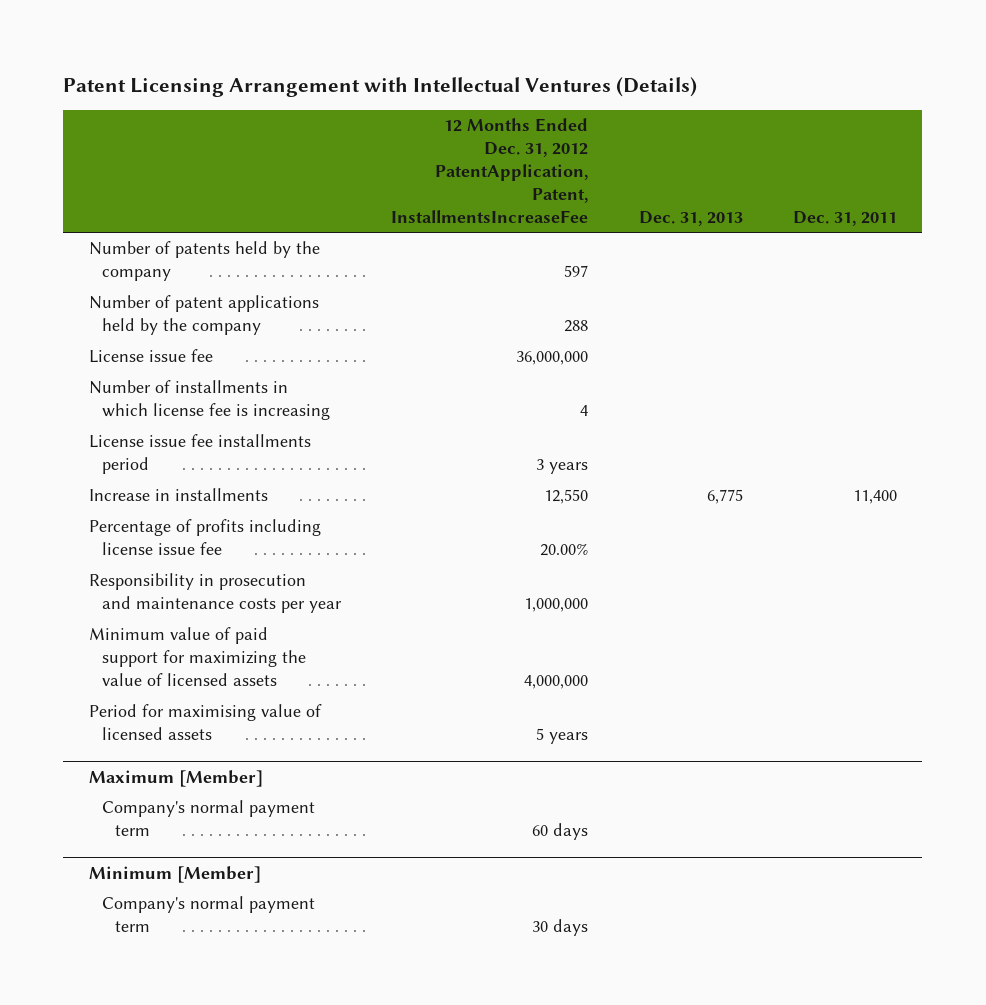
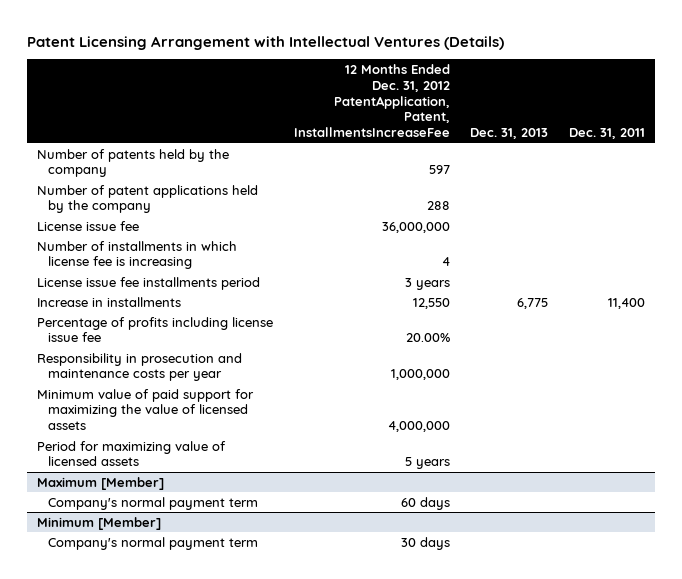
[88,704,322,741] Period for maximising value of licensed assets -> [36,440,226,467] Period for maximizing value of licensed assets

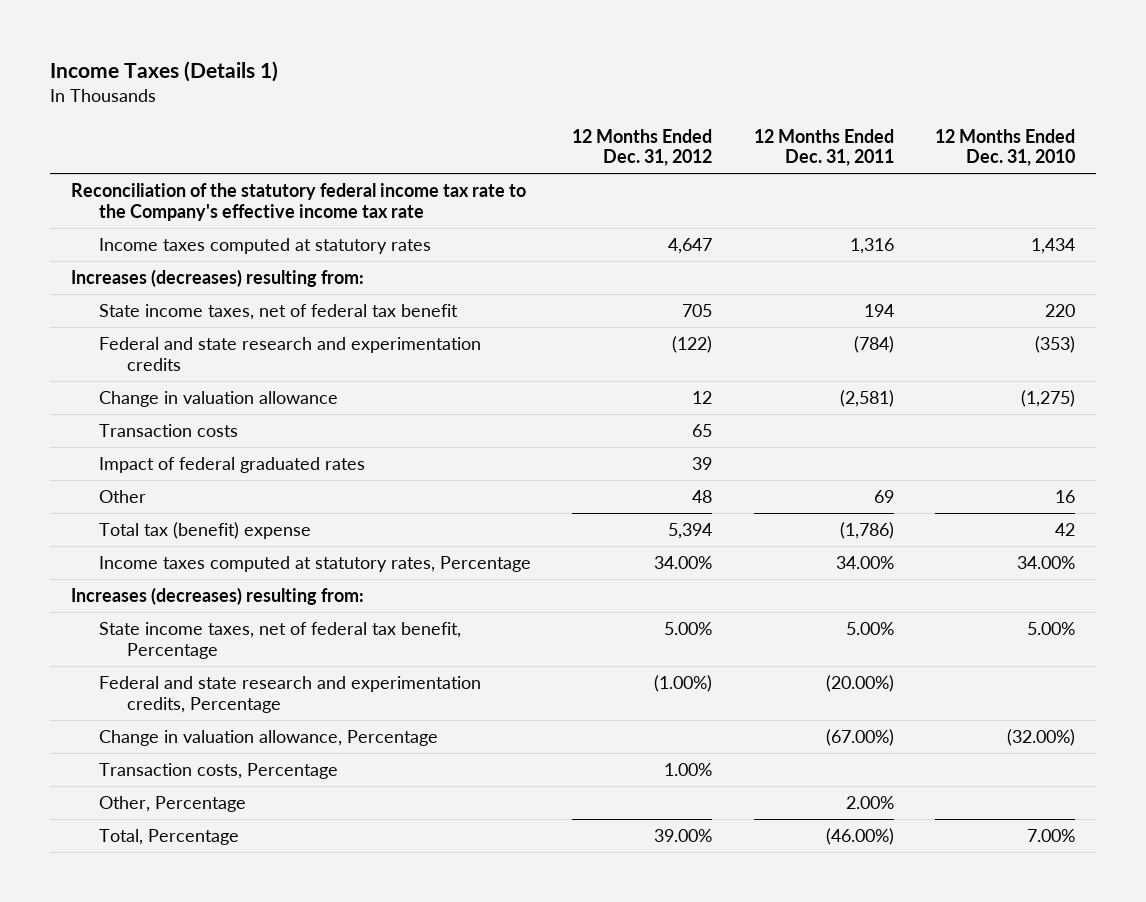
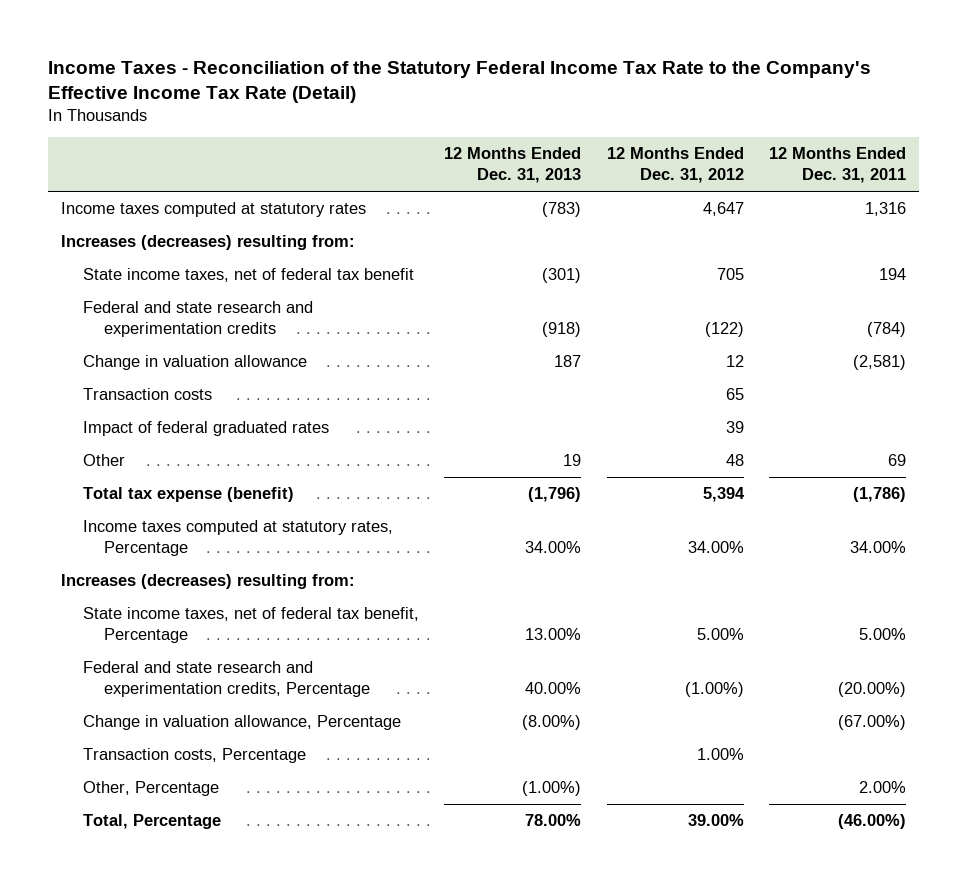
[50,60,279,82] Income Taxes (Details 1) -> [48,60,872,103] Income Taxes - Reconciliation of the Statutory Federal Income Tax Rate to the Company's Effective Income Tax Rate (Detail)
[935,128,1076,167] 12 Months Ended Dec. 31, 2010 -> none
none -> [444,147,582,184] 12 Months Ended Dec. 31, 2013
[71,182,527,221] Reconciliation of the statutory federal income tax rate to the Company's effective income tax rate -> none
[98,521,311,539] Total tax (benefit) expense -> [82,487,294,503] Total tax expense (benefit)

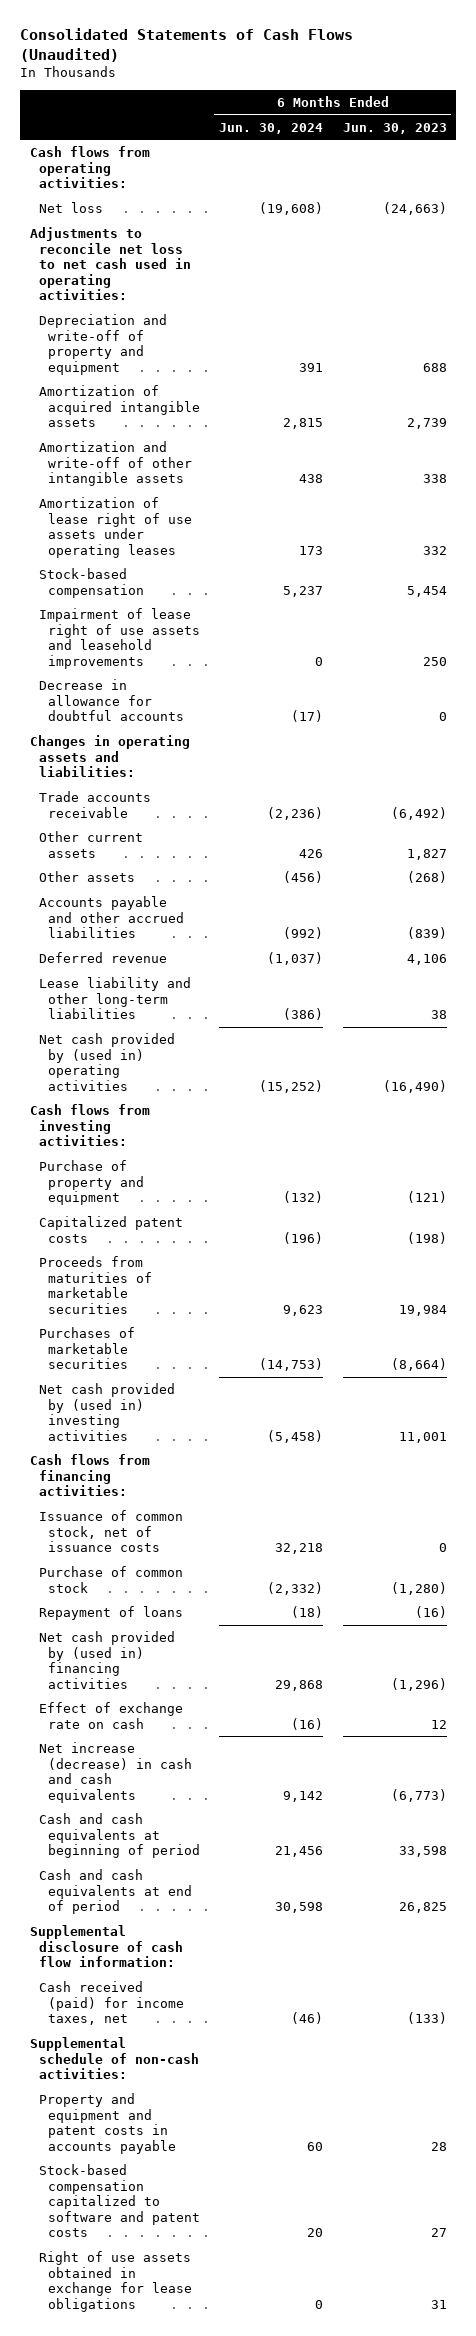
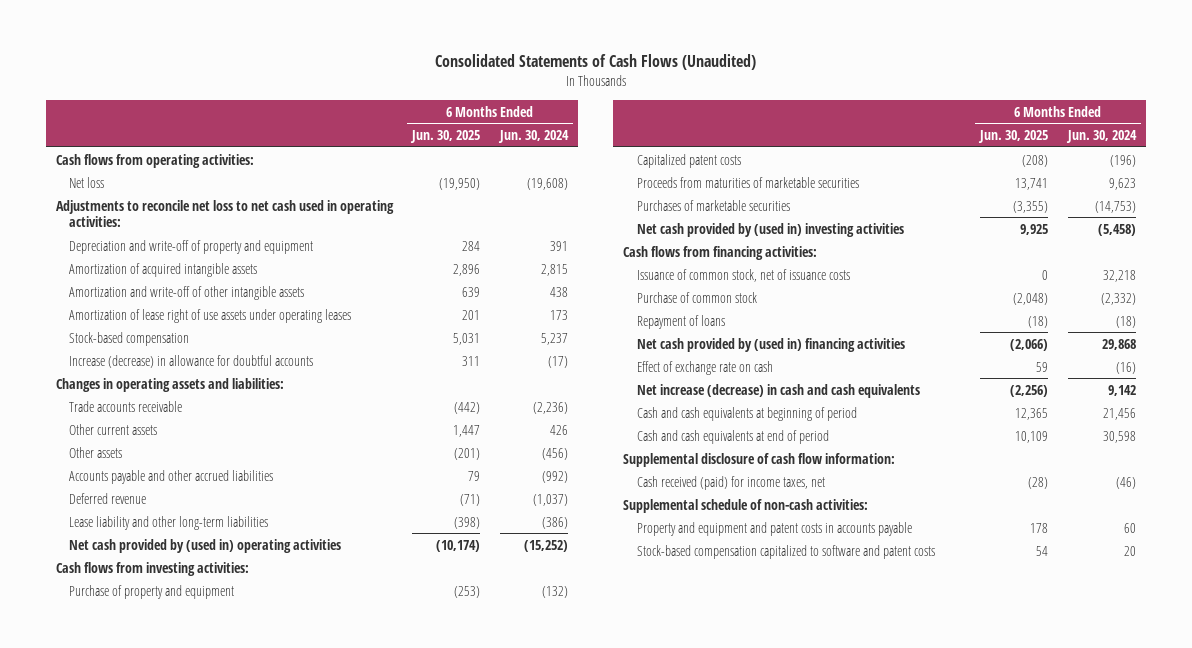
[342,122,447,134] Jun. 30, 2023 -> none
none -> [410,130,481,144] Jun. 30, 2025
[39,607,201,669] Impairment of lease right of use assets and leasehold improvements -> none
[39,678,185,722] Decrease in allowance for doubtful accounts -> [69,354,314,368] Increase (decrease) in allowance for doubtful accounts
[39,2250,193,2312] Right of use assets obtained in exchange for lease obligations -> none

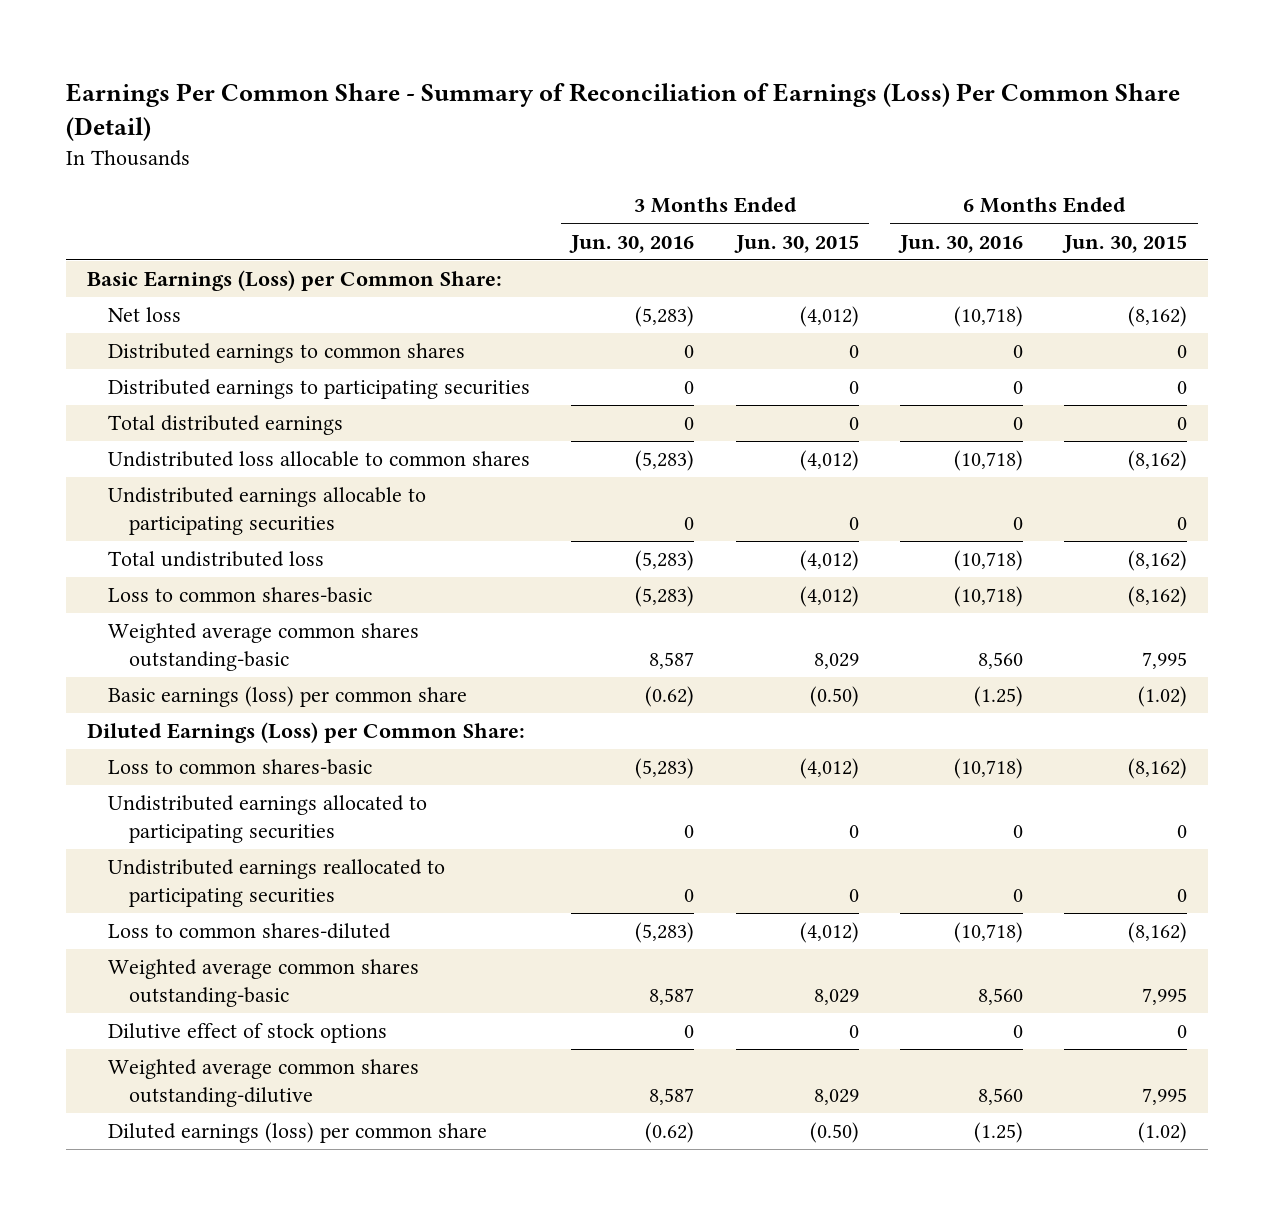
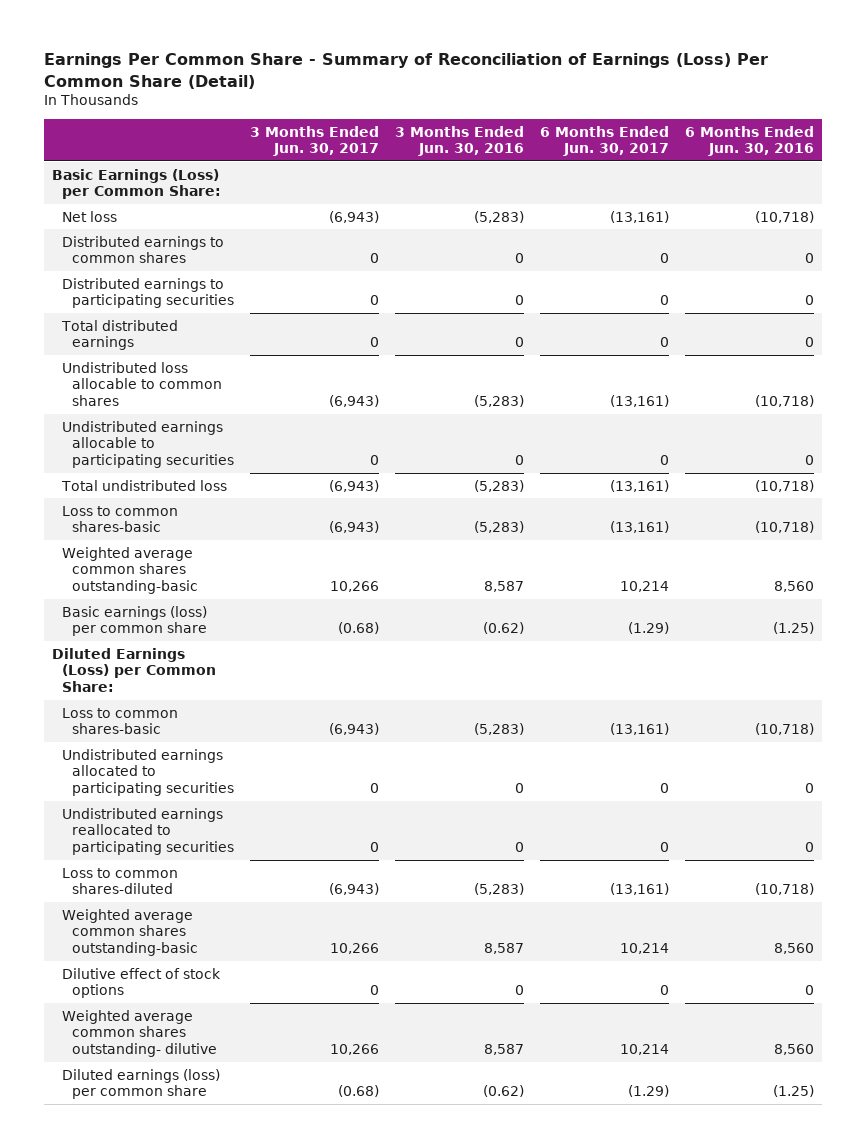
[733,234,859,253] Jun. 30, 2015 -> none
[1062,234,1188,253] Jun. 30, 2015 -> none
none -> [250,125,380,157] 3 Months Ended Jun. 30, 2017
none -> [540,125,670,157] 6 Months Ended Jun. 30, 2017
[107,1059,419,1108] Weighted average common shares outstanding-dilutive -> [61,1009,217,1058] Weighted average common shares outstanding- dilutive

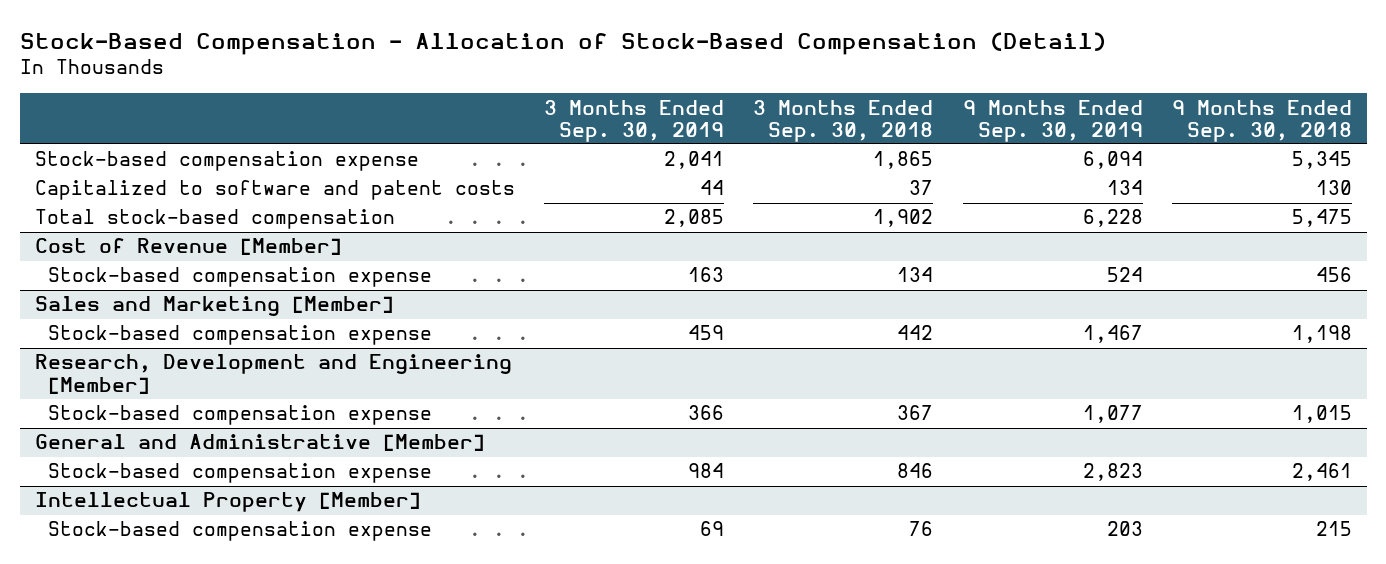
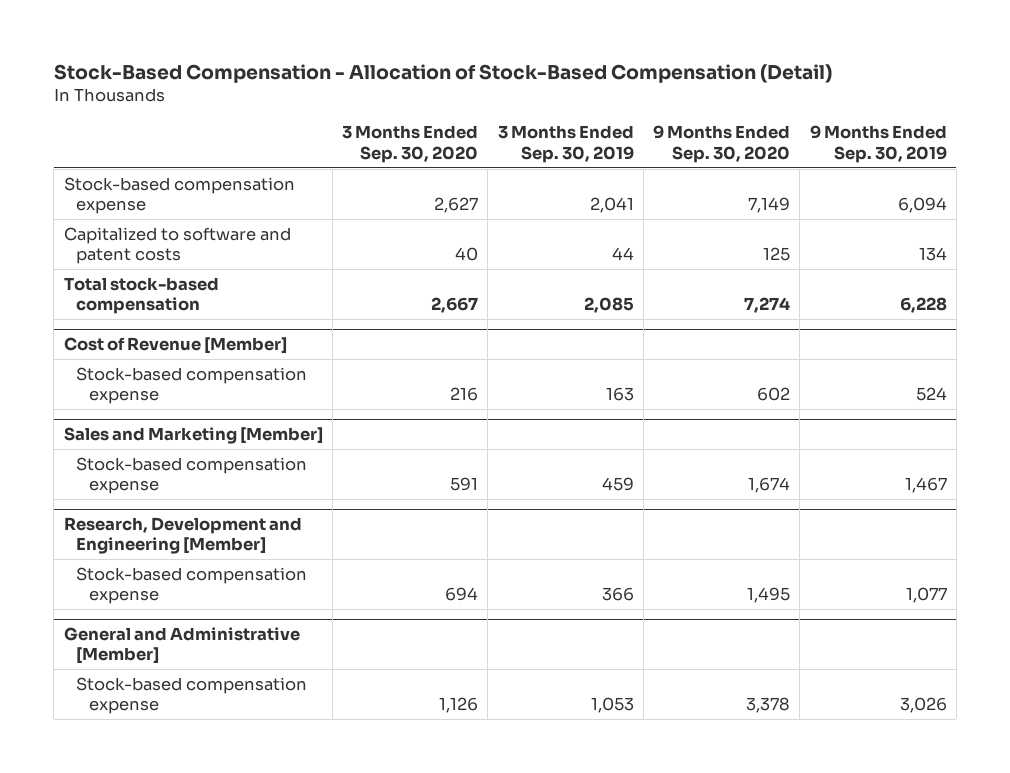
[753,99,934,142] 3 Months Ended Sep. 30, 2018 -> none
[1171,99,1352,142] 9 Months Ended Sep. 30, 2018 -> none
none -> [342,125,479,163] 3 Months Ended Sep. 30, 2020
none -> [653,125,791,163] 9 Months Ended Sep. 30, 2020
[34,492,421,513] Intellectual Property [Member] -> none
[48,521,433,542] Stock-based compensation expense -> none
[687,463,724,479] 984 -> [590,697,634,714] 1,053
[1082,463,1143,482] 2,823 -> [899,697,947,714] 3,026

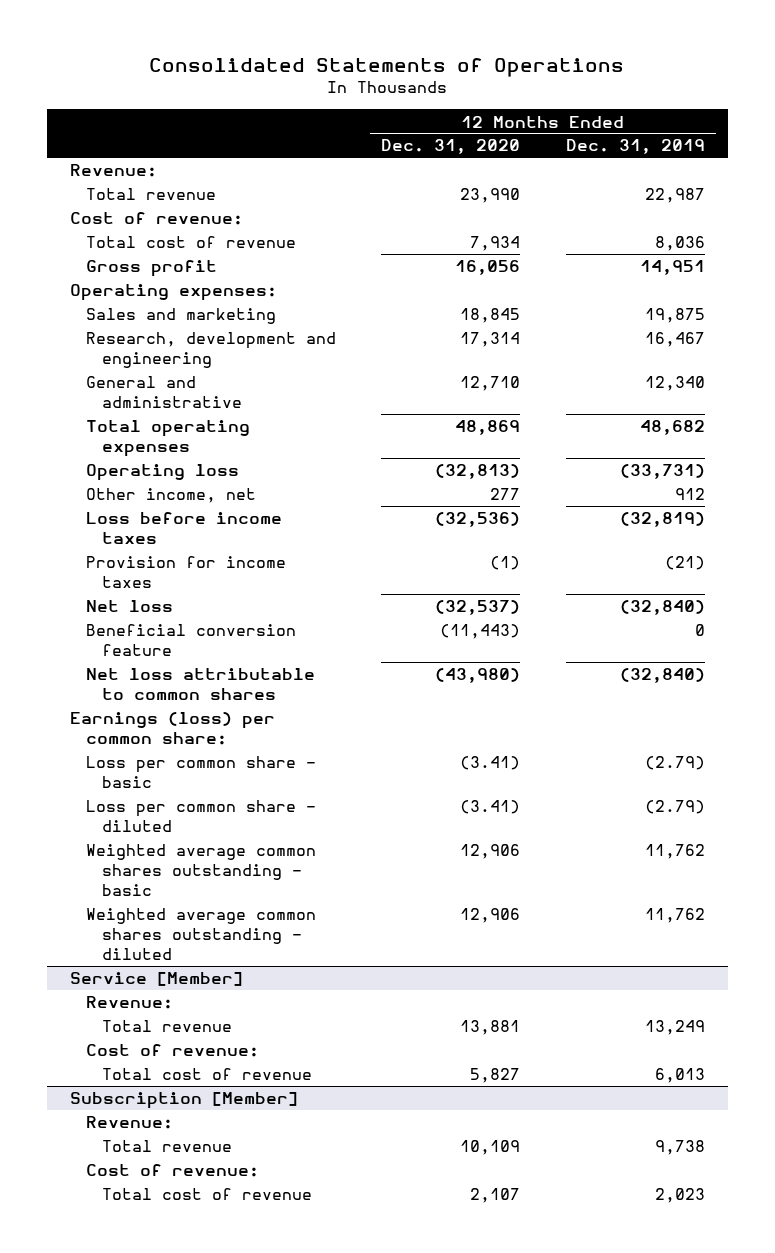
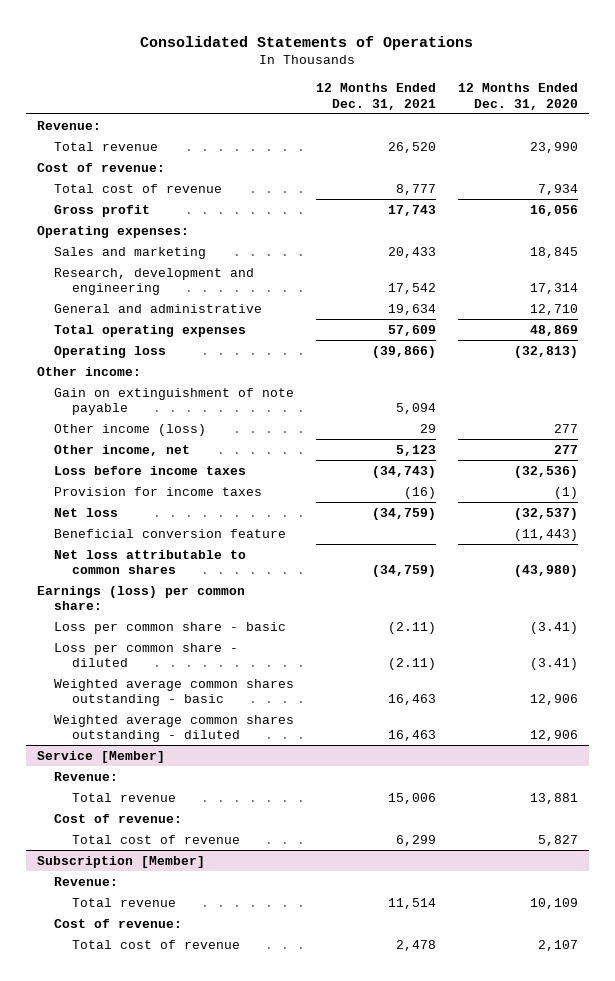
[565,139,705,155] Dec. 31, 2019 -> none
none -> [316,83,437,110] 12 Months Ended Dec. 31, 2021
none -> [36,366,141,376] Other income:
none -> [54,387,295,416] Gain on extinguishment of note payable
none -> [54,423,207,436] Other income (loss)

